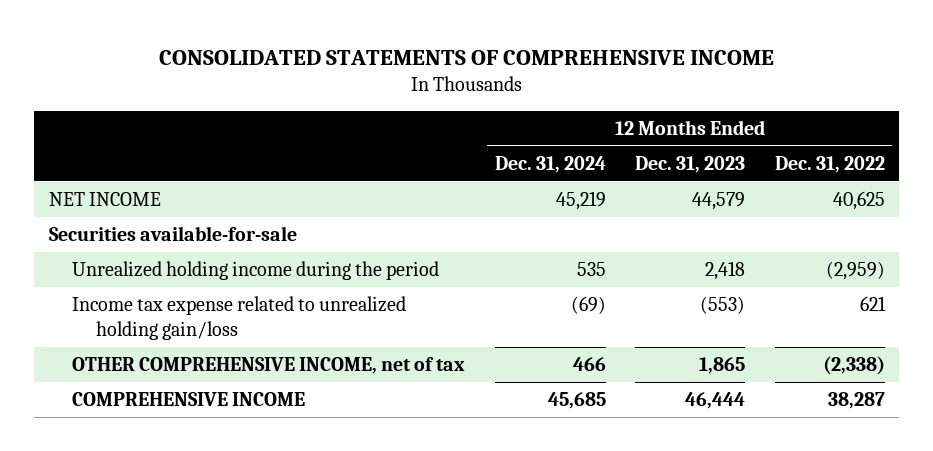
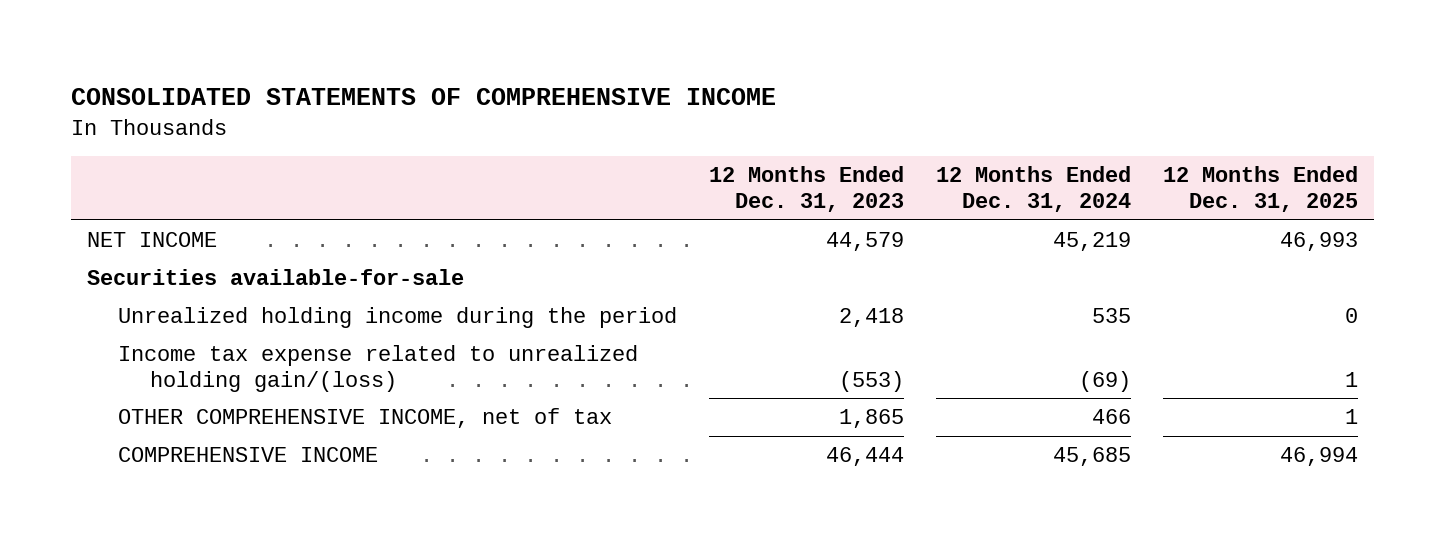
[774,156,885,174] Dec. 31, 2022 -> none
none -> [1163,166,1359,213] 12 Months Ended Dec. 31, 2025
[72,296,407,341] Income tax expense related to unrealized holding gain/loss -> [118,344,639,392] Income tax expense related to unrealized holding gain/(loss)

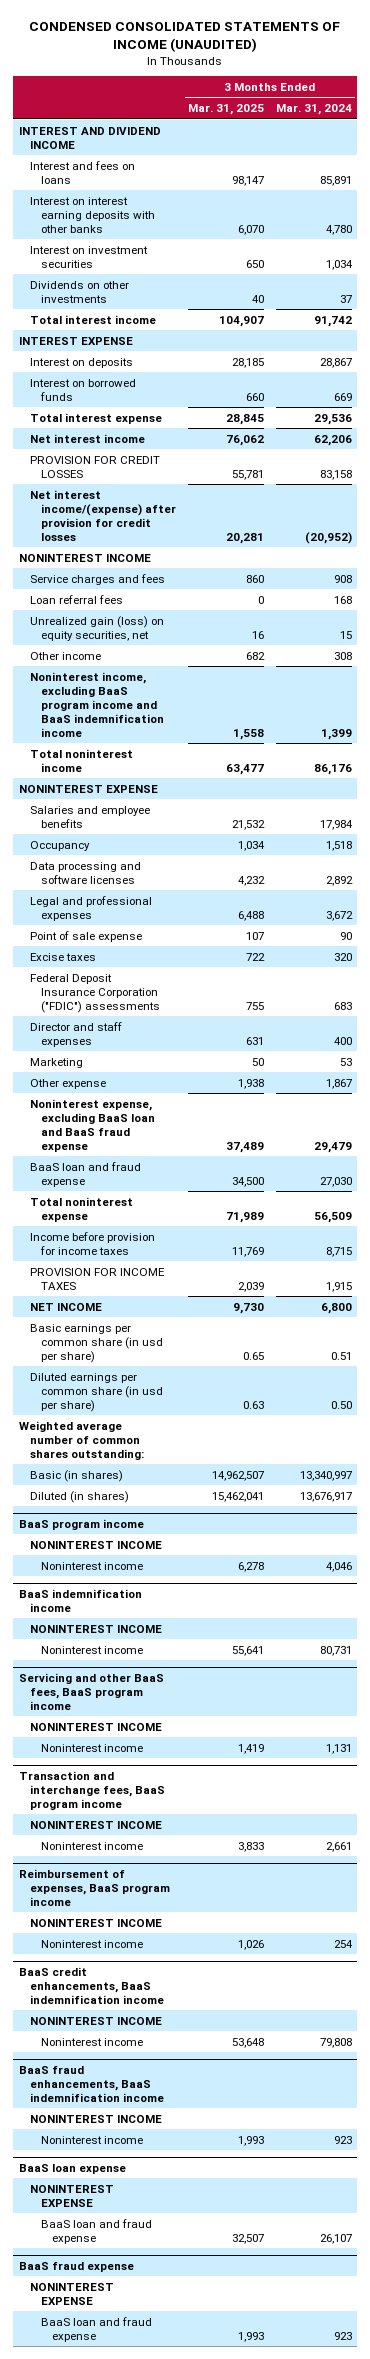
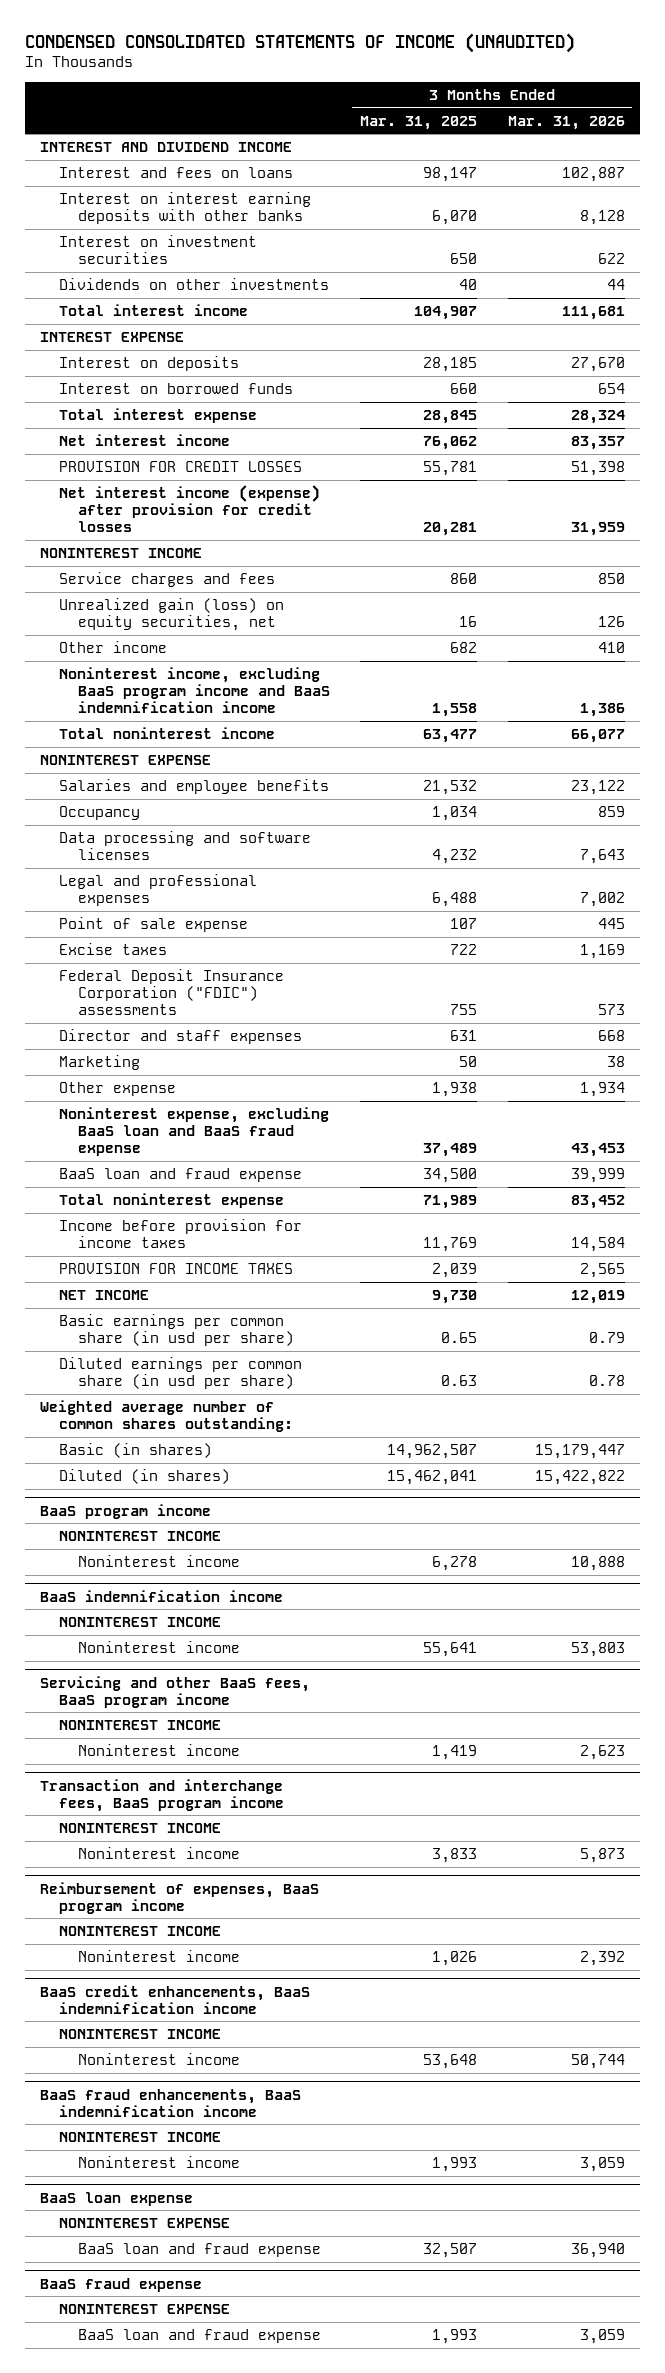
[275,104,352,116] Mar. 31, 2024 -> none
none -> [507,115,625,130] Mar. 31, 2026
[29,489,177,541] Net interest income/(expense) after provision for credit losses -> [58,485,320,532] Net interest income (expense) after provision for credit losses
[29,594,123,604] Loan referral fees -> none

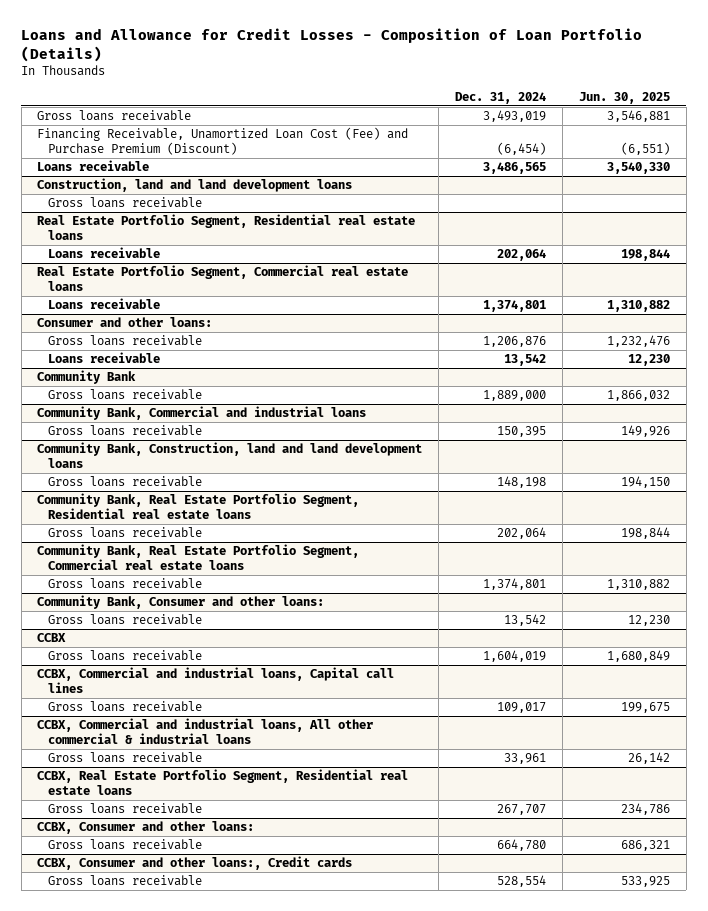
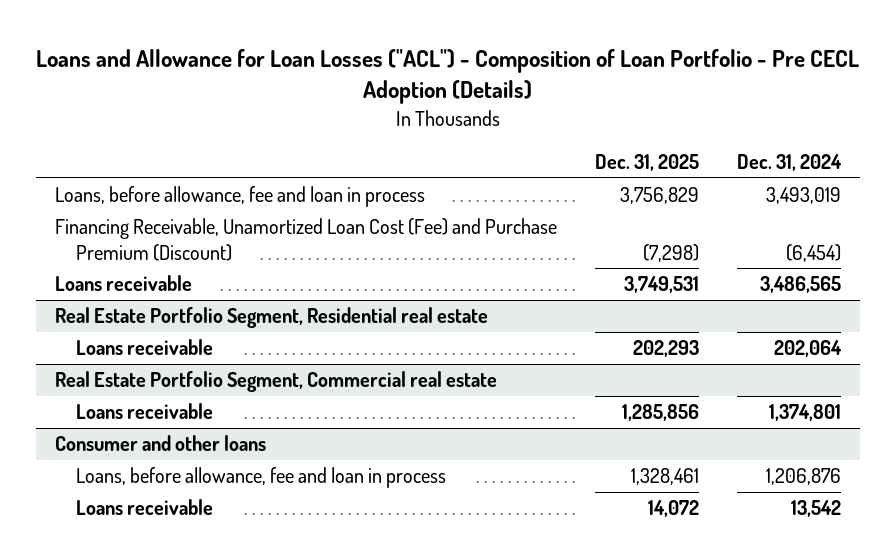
[21,27,643,62] Loans and Allowance for Credit Losses - Composition of Loan Portfolio (Details) -> [36,49,860,105] Loans and Allowance for Loan Losses ("ACL") - Composition of Loan Portfolio - Pre CECL Adoption (Details)
[579,91,671,104] Jun. 30, 2025 -> none
none -> [595,153,700,171] Dec. 31, 2025
[37,110,192,122] Gross loans receivable -> [55,186,426,208] Loans, before allowance, fee and loan in process
[37,178,353,193] Construction, land and land development loans -> none
[47,197,202,209] Gross loans receivable -> none
[37,214,416,241] Real Estate Portfolio Segment, Residential real estate loans -> [55,307,489,329] Real Estate Portfolio Segment, Residential real estate
[37,265,409,292] Real Estate Portfolio Segment, Commercial real estate loans -> [55,371,498,393] Real Estate Portfolio Segment, Commercial real estate
[37,317,213,328] Consumer and other loans: -> [55,435,267,452] Consumer and other loans
[47,335,202,347] Gross loans receivable -> [76,467,447,489] Loans, before allowance, fee and loan in process
[37,370,137,385] Community Bank -> none
[47,389,202,401] Gross loans receivable -> none
[37,406,367,421] Community Bank, Commercial and industrial loans -> none
[47,425,202,437] Gross loans receivable -> none
[37,442,423,469] Community Bank, Construction, land and land development loans -> none
[47,476,202,488] Gross loans receivable -> none
[37,493,360,520] Community Bank, Real Estate Portfolio Segment, Residential real estate loans -> none
[47,527,202,539] Gross loans receivable -> none
[37,544,360,571] Community Bank, Real Estate Portfolio Segment, Commercial real estate loans -> none
[47,578,202,590] Gross loans receivable -> none
[37,595,325,610] Community Bank, Consumer and other loans: -> none
[47,614,202,626] Gross loans receivable -> none
[37,633,67,643] CCBX -> none
[47,650,202,662] Gross loans receivable -> none
[37,667,395,694] CCBX, Commercial and industrial loans, Capital call lines -> none
[47,701,202,713] Gross loans receivable -> none
[37,718,374,745] CCBX, Commercial and industrial loans, All other commercial & industrial loans -> none
[47,752,202,764] Gross loans receivable -> none
[37,769,409,796] CCBX, Real Estate Portfolio Segment, Residential real estate loans -> none
[47,803,202,815] Gross loans receivable -> none
[37,821,255,835] CCBX, Consumer and other loans: -> none
[47,839,202,851] Gross loans receivable -> none
[37,856,353,871] CCBX, Consumer and other loans:, Credit cards -> none
[47,875,202,887] Gross loans receivable -> none

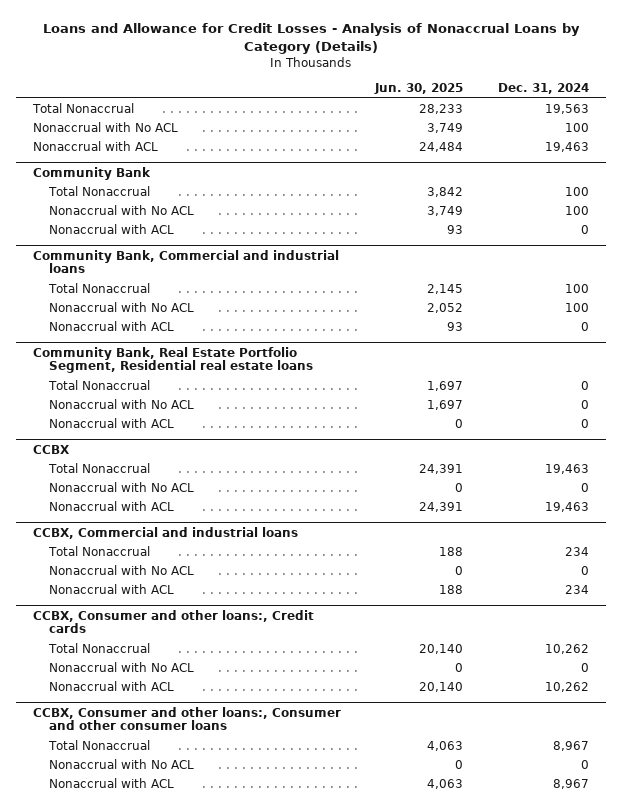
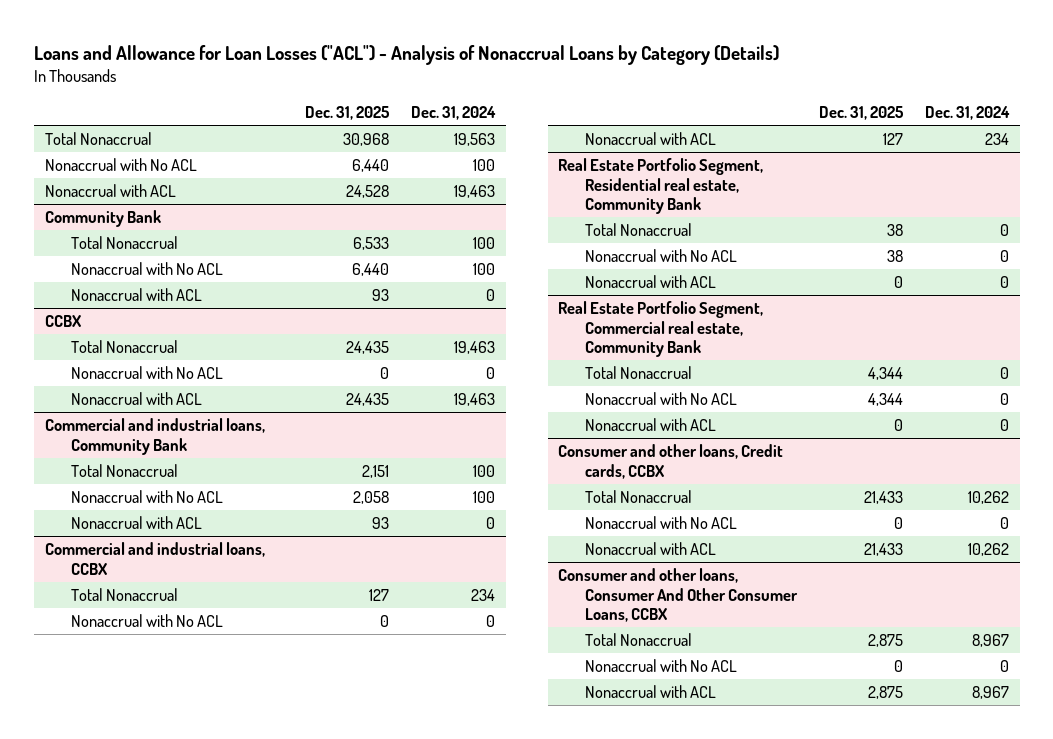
[42,23,580,55] Loans and Allowance for Credit Losses - Analysis of Nonaccrual Loans by Category (Details) -> [33,44,779,65] Loans and Allowance for Loan Losses ("ACL") - Analysis of Nonaccrual Loans by Category (Details)
[374,83,464,95] Jun. 30, 2025 -> none
none -> [305,106,391,121] Dec. 31, 2025
[32,249,339,274] Community Bank, Commercial and industrial loans -> none
[48,282,151,293] Total Nonaccrual -> none
[49,301,195,312] Nonaccrual with No ACL -> none
[49,320,175,331] Nonaccrual with ACL -> none
[32,346,314,374] Community Bank, Real Estate Portfolio Segment, Residential real estate loans -> none
[48,379,151,390] Total Nonaccrual -> none
[49,398,195,409] Nonaccrual with No ACL -> none
[49,417,175,428] Nonaccrual with ACL -> none
none -> [44,418,265,455] Commercial and industrial loans, Community Bank
none -> [71,464,179,478] Total Nonaccrual
none -> [71,490,224,504] Nonaccrual with No ACL
none -> [71,516,203,530] Nonaccrual with ACL
[32,526,298,539] CCBX, Commercial and industrial loans -> [44,542,265,575] Commercial and industrial loans, CCBX
none -> [558,158,764,215] Real Estate Portfolio Segment, Residential real estate, Community Bank
none -> [585,223,693,237] Total Nonaccrual
none -> [585,249,738,263] Nonaccrual with No ACL
none -> [585,275,717,289] Nonaccrual with ACL
none -> [558,301,764,358] Real Estate Portfolio Segment, Commercial real estate, Community Bank
none -> [585,366,693,380] Total Nonaccrual
none -> [585,392,738,406] Nonaccrual with No ACL
none -> [585,418,717,432] Nonaccrual with ACL
[32,609,314,634] CCBX, Consumer and other loans:, Credit cards -> [558,444,784,479] Consumer and other loans, Credit cards, CCBX
[32,706,341,731] CCBX, Consumer and other loans:, Consumer and other consumer loans -> [558,568,799,623] Consumer and other loans, Consumer And Other Consumer Loans, CCBX

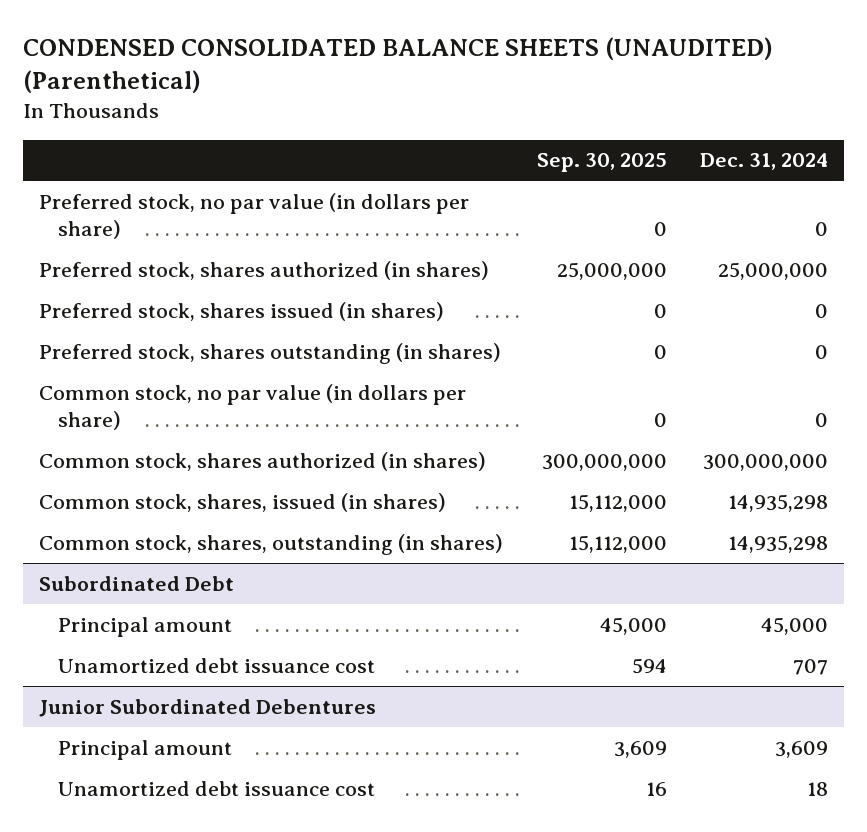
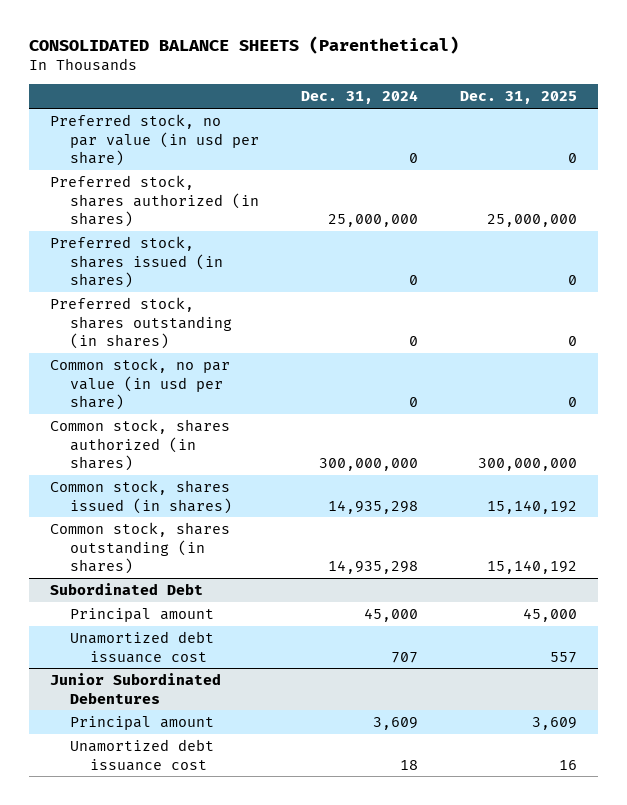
[22,36,773,94] CONDENSED CONSOLIDATED BALANCE SHEETS (UNAUDITED) (Parenthetical) -> [28,35,459,54] CONSOLIDATED BALANCE SHEETS (Parenthetical)
[536,153,667,173] Sep. 30, 2025 -> none
none -> [460,91,578,105] Dec. 31, 2025
[39,192,470,240] Preferred stock, no par value (in dollars per share) -> [49,113,259,167] Preferred stock, no par value (in usd per share)
[39,383,467,431] Common stock, no par value (in dollars per share) -> [49,357,230,411] Common stock, no par value (in usd per share)
[39,492,447,512] Common stock, shares, issued (in shares) -> [49,479,232,514] Common stock, shares issued (in shares)
[39,533,504,555] Common stock, shares, outstanding (in shares) -> [49,521,230,575] Common stock, shares outstanding (in shares)

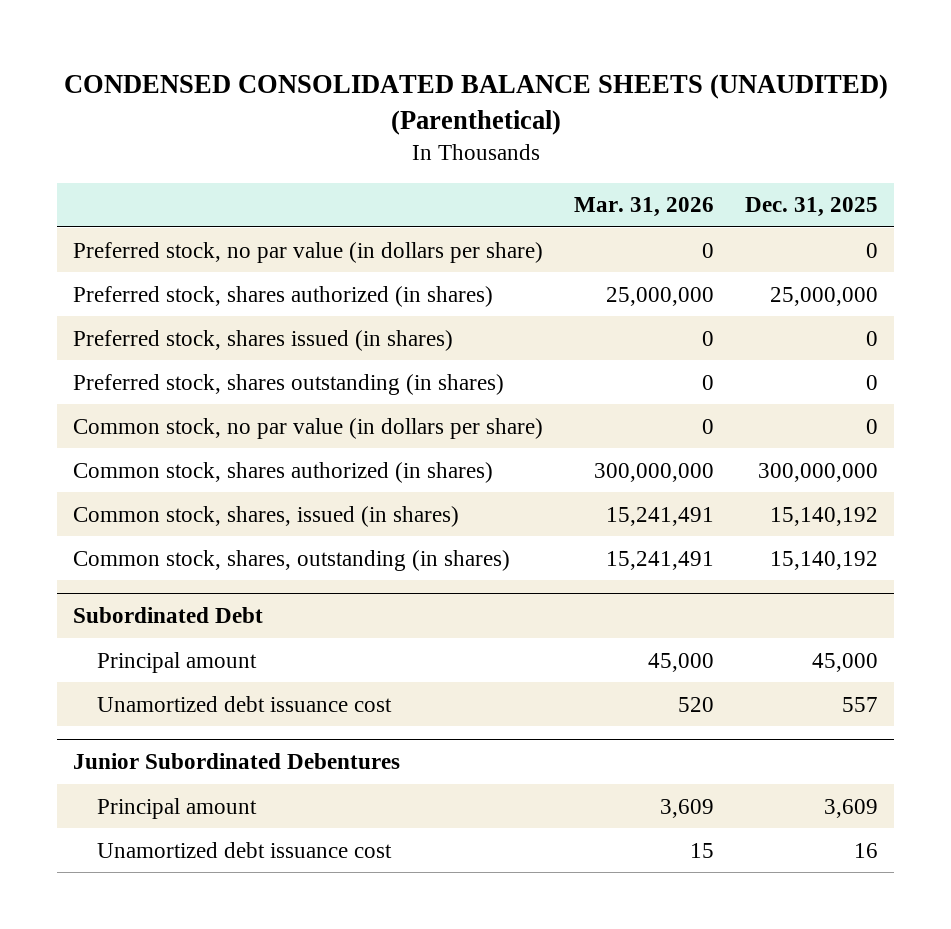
[28,35,459,54] CONSOLIDATED BALANCE SHEETS (Parenthetical) -> [63,74,888,135] CONDENSED CONSOLIDATED BALANCE SHEETS (UNAUDITED) (Parenthetical)
[300,90,418,105] Dec. 31, 2024 -> none
none -> [574,197,715,218] Mar. 31, 2026
[49,113,259,167] Preferred stock, no par value (in usd per share) -> [73,241,544,263] Preferred stock, no par value (in dollars per share)
[49,357,230,411] Common stock, no par value (in usd per share) -> [73,417,544,439] Common stock, no par value (in dollars per share)
[49,479,232,514] Common stock, shares issued (in shares) -> [73,505,460,527] Common stock, shares, issued (in shares)
[49,521,230,575] Common stock, shares outstanding (in shares) -> [73,549,511,571] Common stock, shares, outstanding (in shares)

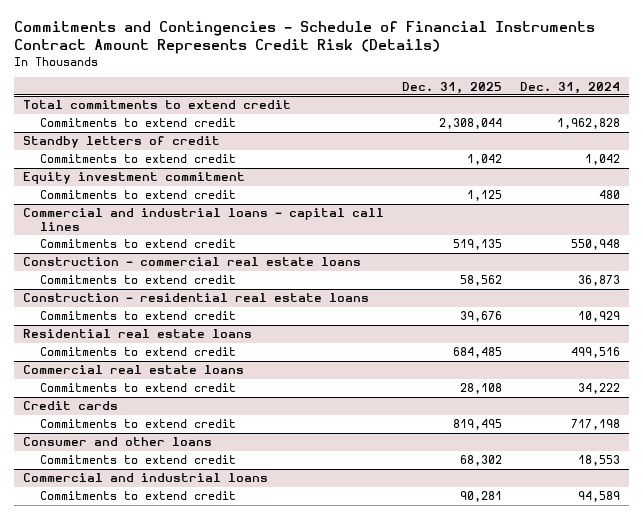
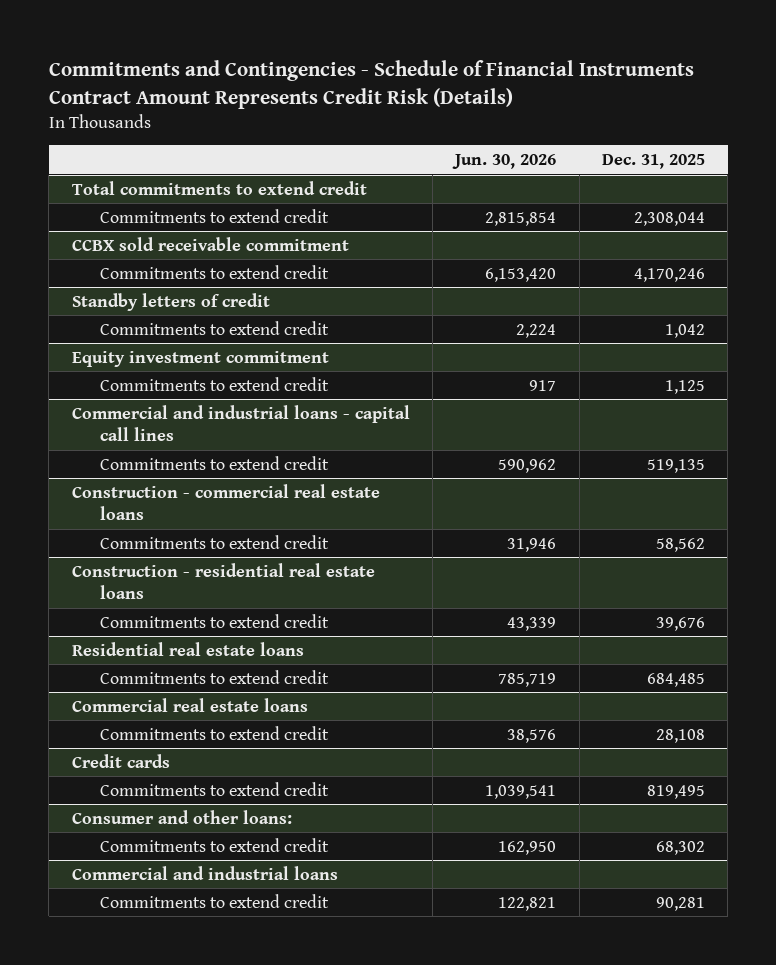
[520,81,621,94] Dec. 31, 2024 -> none
none -> [452,154,557,170] Jun. 30, 2026
none -> [71,236,349,251] CCBX sold receivable commitment
none -> [99,264,329,279] Commitments to extend credit
[22,437,212,447] Consumer and other loans -> [71,809,292,824] Consumer and other loans:

